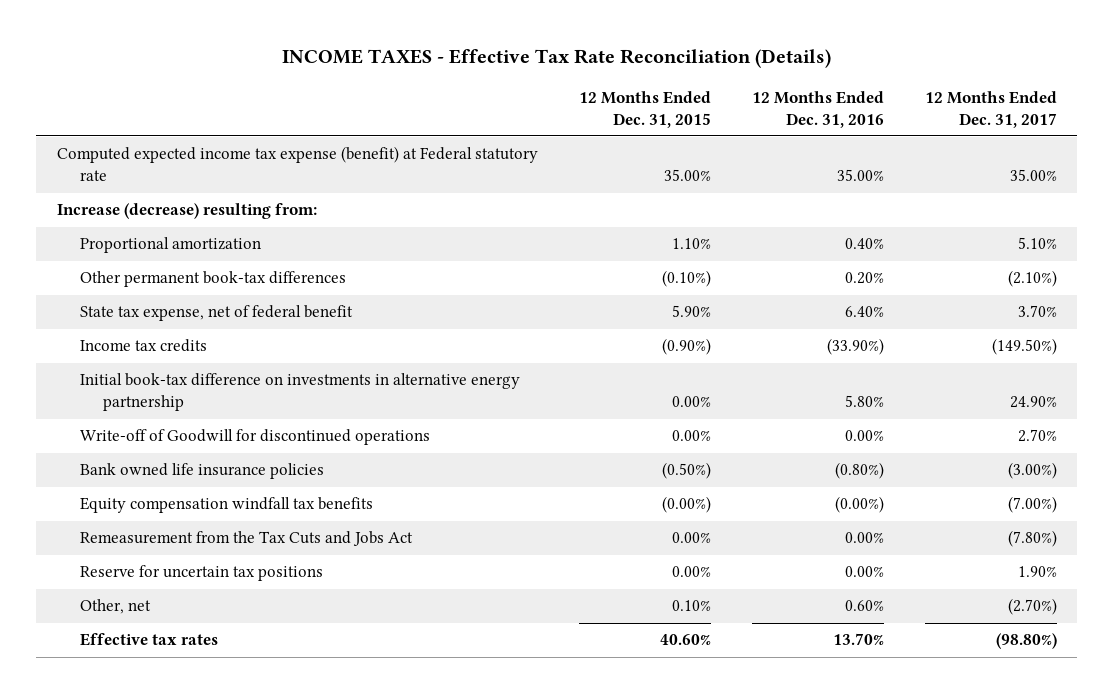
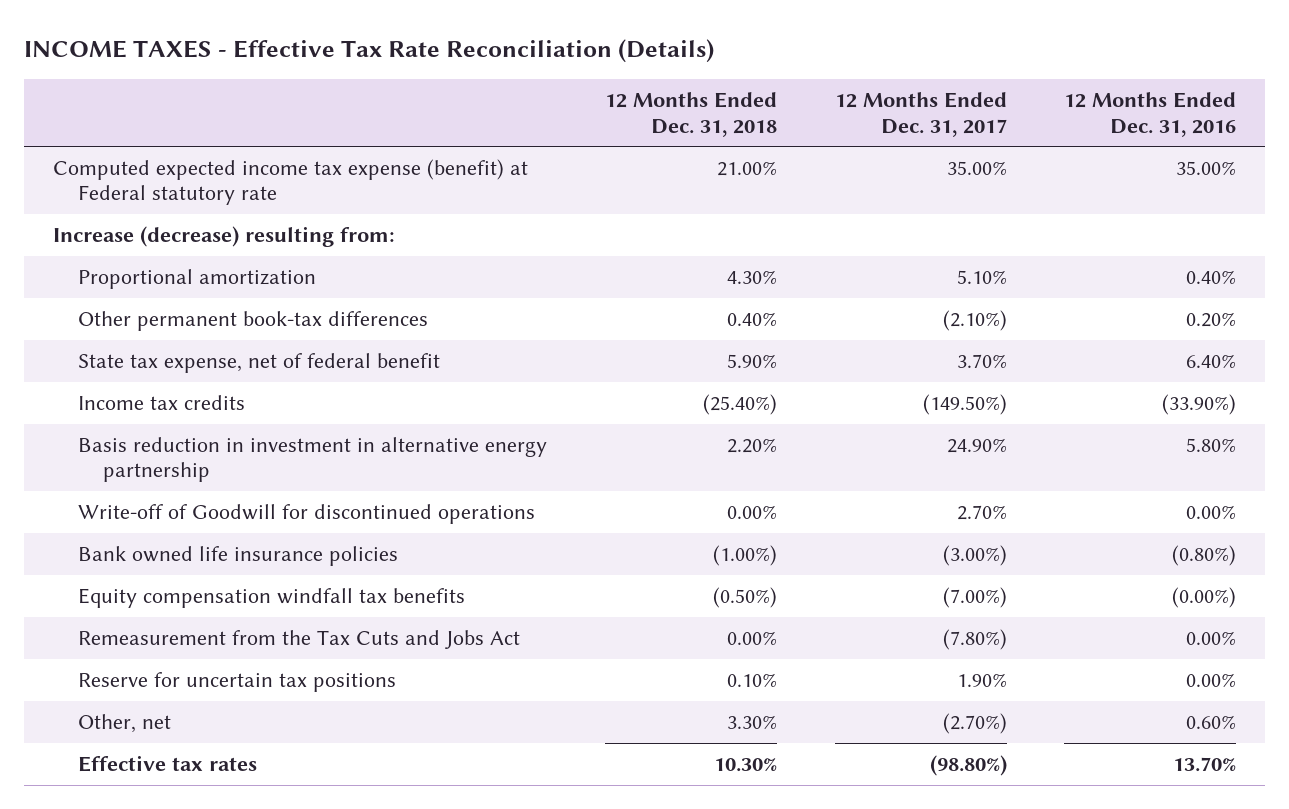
[578,90,711,128] 12 Months Ended Dec. 31, 2015 -> none
none -> [604,92,777,137] 12 Months Ended Dec. 31, 2018
[80,373,521,412] Initial book-tax difference on investments in alternative energy partnership -> [77,436,547,483] Basis reduction in investment in alternative energy partnership

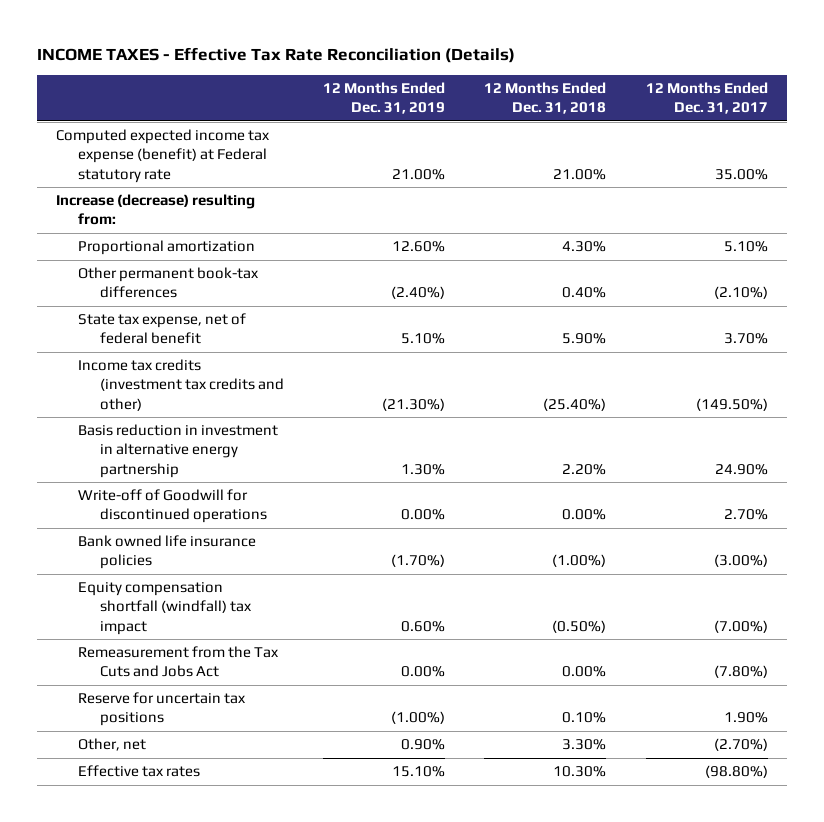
[1064,92,1237,137] 12 Months Ended Dec. 31, 2016 -> none
none -> [323,82,446,115] 12 Months Ended Dec. 31, 2019
[77,394,245,410] Income tax credits -> [78,359,284,411] Income tax credits (investment tax credits and other)
[77,587,465,608] Equity compensation windfall tax benefits -> [78,582,252,635] Equity compensation shortfall (windfall) tax impact

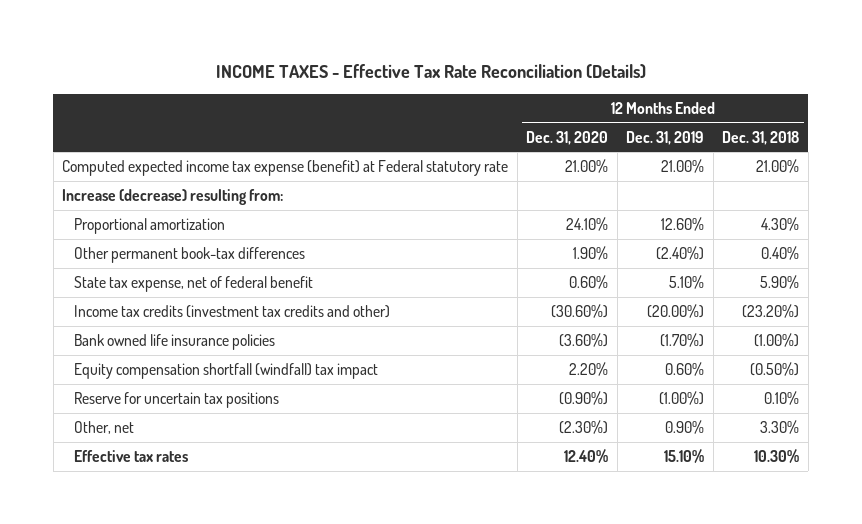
[645,82,768,115] 12 Months Ended Dec. 31, 2017 -> none
none -> [526,130,609,145] Dec. 31, 2020
[78,424,279,478] Basis reduction in investment in alternative energy partnership -> none
[78,489,267,524] Write-off of Goodwill for discontinued operations -> none
[382,397,446,411] (21.30%) -> [647,304,705,319] (20.00%)
[543,397,607,411] (25.40%) -> [742,304,800,319] (23.20%)
[78,646,280,678] Remeasurement from the Tax Cuts and Jobs Act -> none

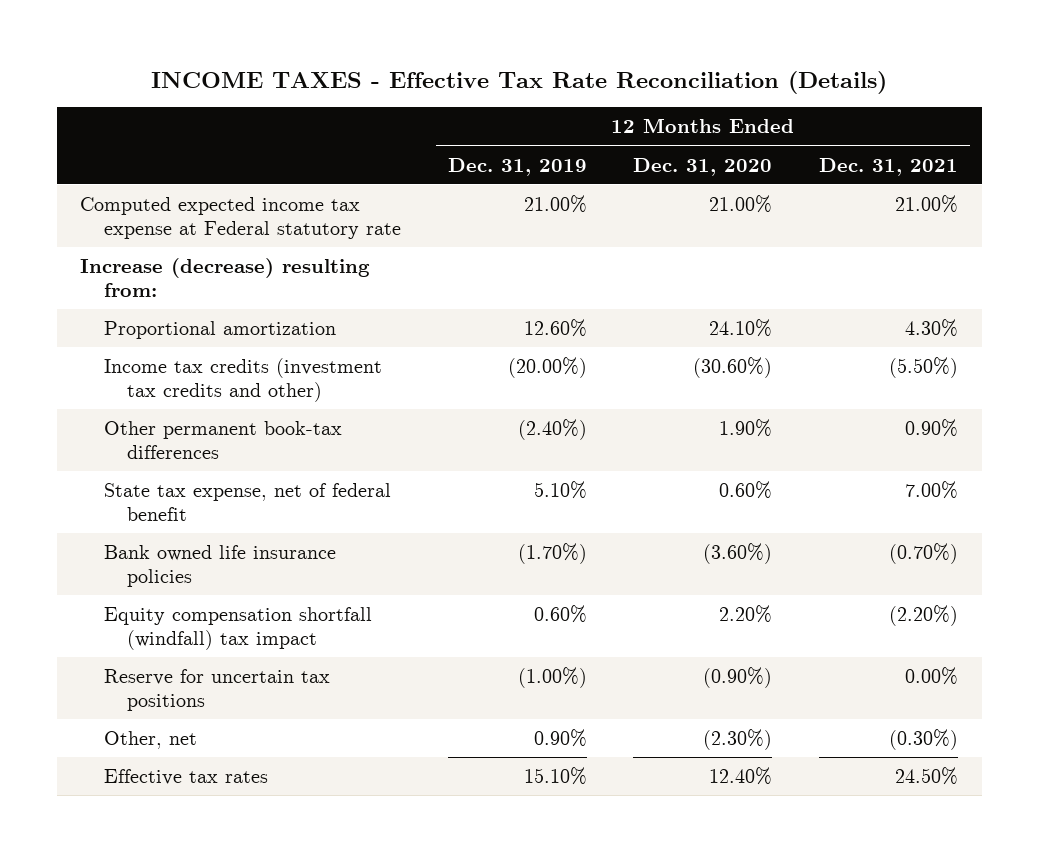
[722,130,800,145] Dec. 31, 2018 -> none
none -> [819,157,959,176] Dec. 31, 2021
[62,160,509,177] Computed expected income tax expense (benefit) at Federal statutory rate -> [80,196,401,239] Computed expected income tax expense at Federal statutory rate
[74,305,391,319] Income tax credits (investment tax credits and other) -> [103,357,382,402] Income tax credits (investment tax credits and other)

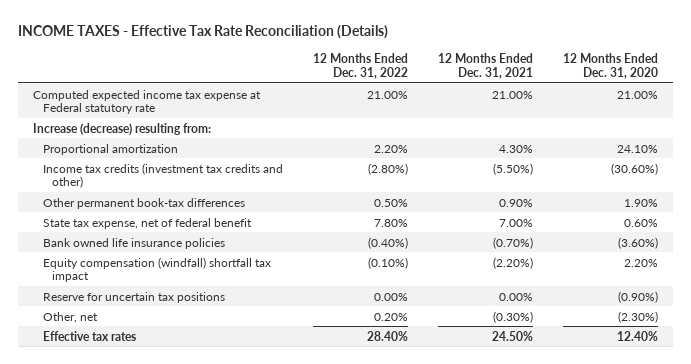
[447,157,587,176] Dec. 31, 2019 -> none
none -> [312,53,408,79] 12 Months Ended Dec. 31, 2022
[103,606,372,650] Equity compensation shortfall (windfall) tax impact -> [42,256,271,283] Equity compensation (windfall) shortfall tax impact

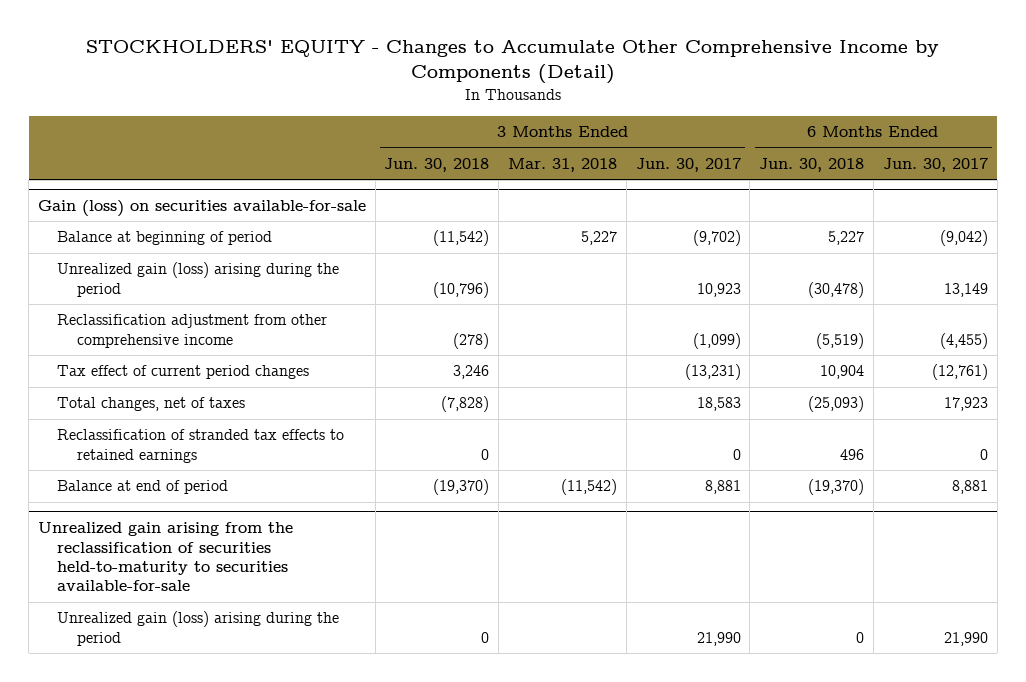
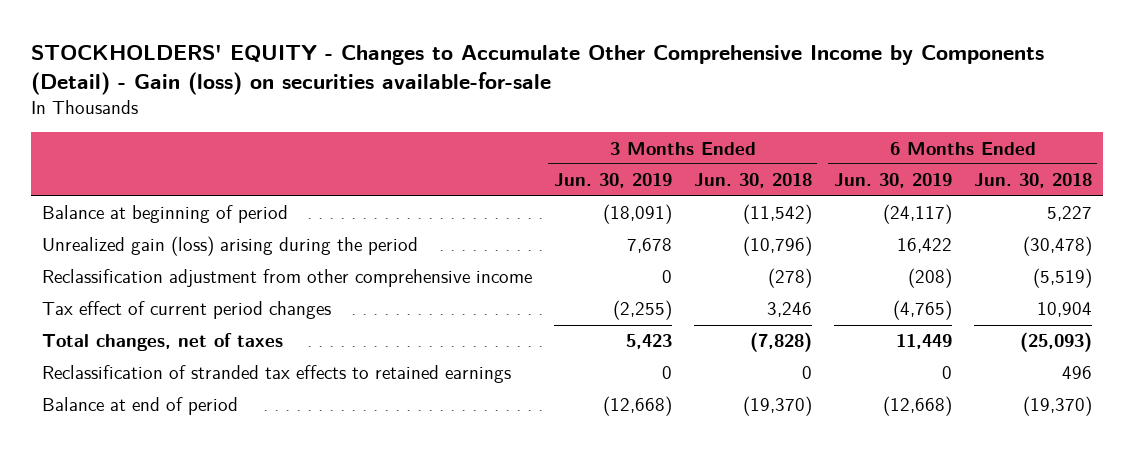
[85,40,939,85] STOCKHOLDERS' EQUITY - Changes to Accumulate Other Comprehensive Income by Components (Detail) -> [30,44,1044,95] STOCKHOLDERS' EQUITY - Changes to Accumulate Other Comprehensive Income by Components (Detail) - Gain (loss) on securities available-for-sale
[508,157,618,172] Mar. 31, 2018 -> none
[635,157,741,172] Jun. 30, 2017 -> none
[882,157,988,172] Jun. 30, 2017 -> none
none -> [553,173,672,189] Jun. 30, 2019
none -> [833,173,952,189] Jun. 30, 2019
[37,200,366,218] Gain (loss) on securities available-for-sale -> none
[37,522,293,592] Unrealized gain arising from the reclassification of securities held-to-maturity to securities available-for-sale -> none
[57,611,340,646] Unrealized gain (loss) arising during the period -> none

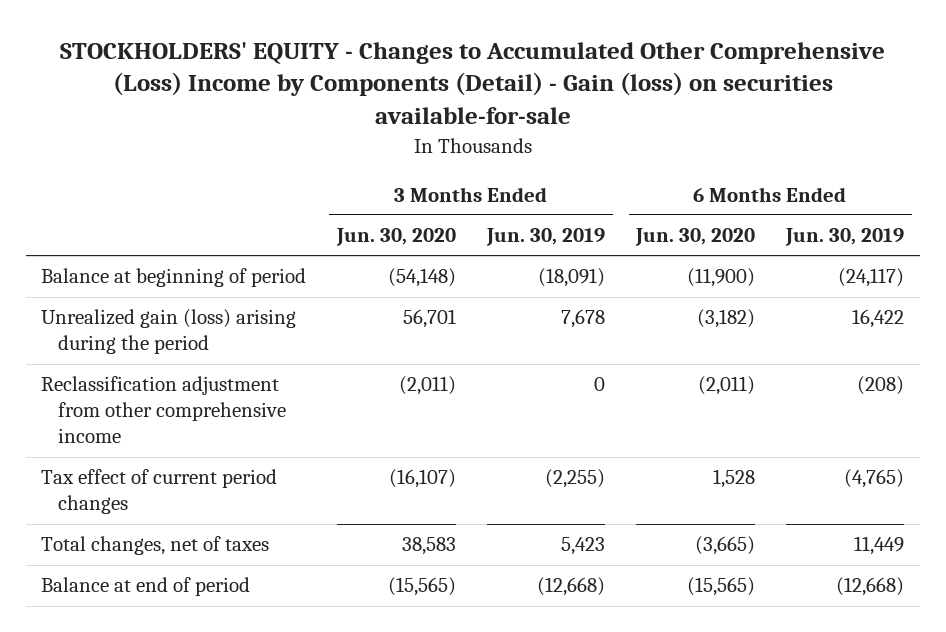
[30,44,1044,95] STOCKHOLDERS' EQUITY - Changes to Accumulate Other Comprehensive Income by Components (Detail) - Gain (loss) on securities available-for-sale -> [59,41,885,125] STOCKHOLDERS' EQUITY - Changes to Accumulated Other Comprehensive (Loss) Income by Components (Detail) - Gain (loss) on securities available-for-sale
[693,173,812,189] Jun. 30, 2018 -> none
[973,173,1092,189] Jun. 30, 2018 -> none
none -> [336,228,457,247] Jun. 30, 2020
none -> [635,228,756,247] Jun. 30, 2020
[41,365,511,384] Reclassification of stranded tax effects to retained earnings -> none

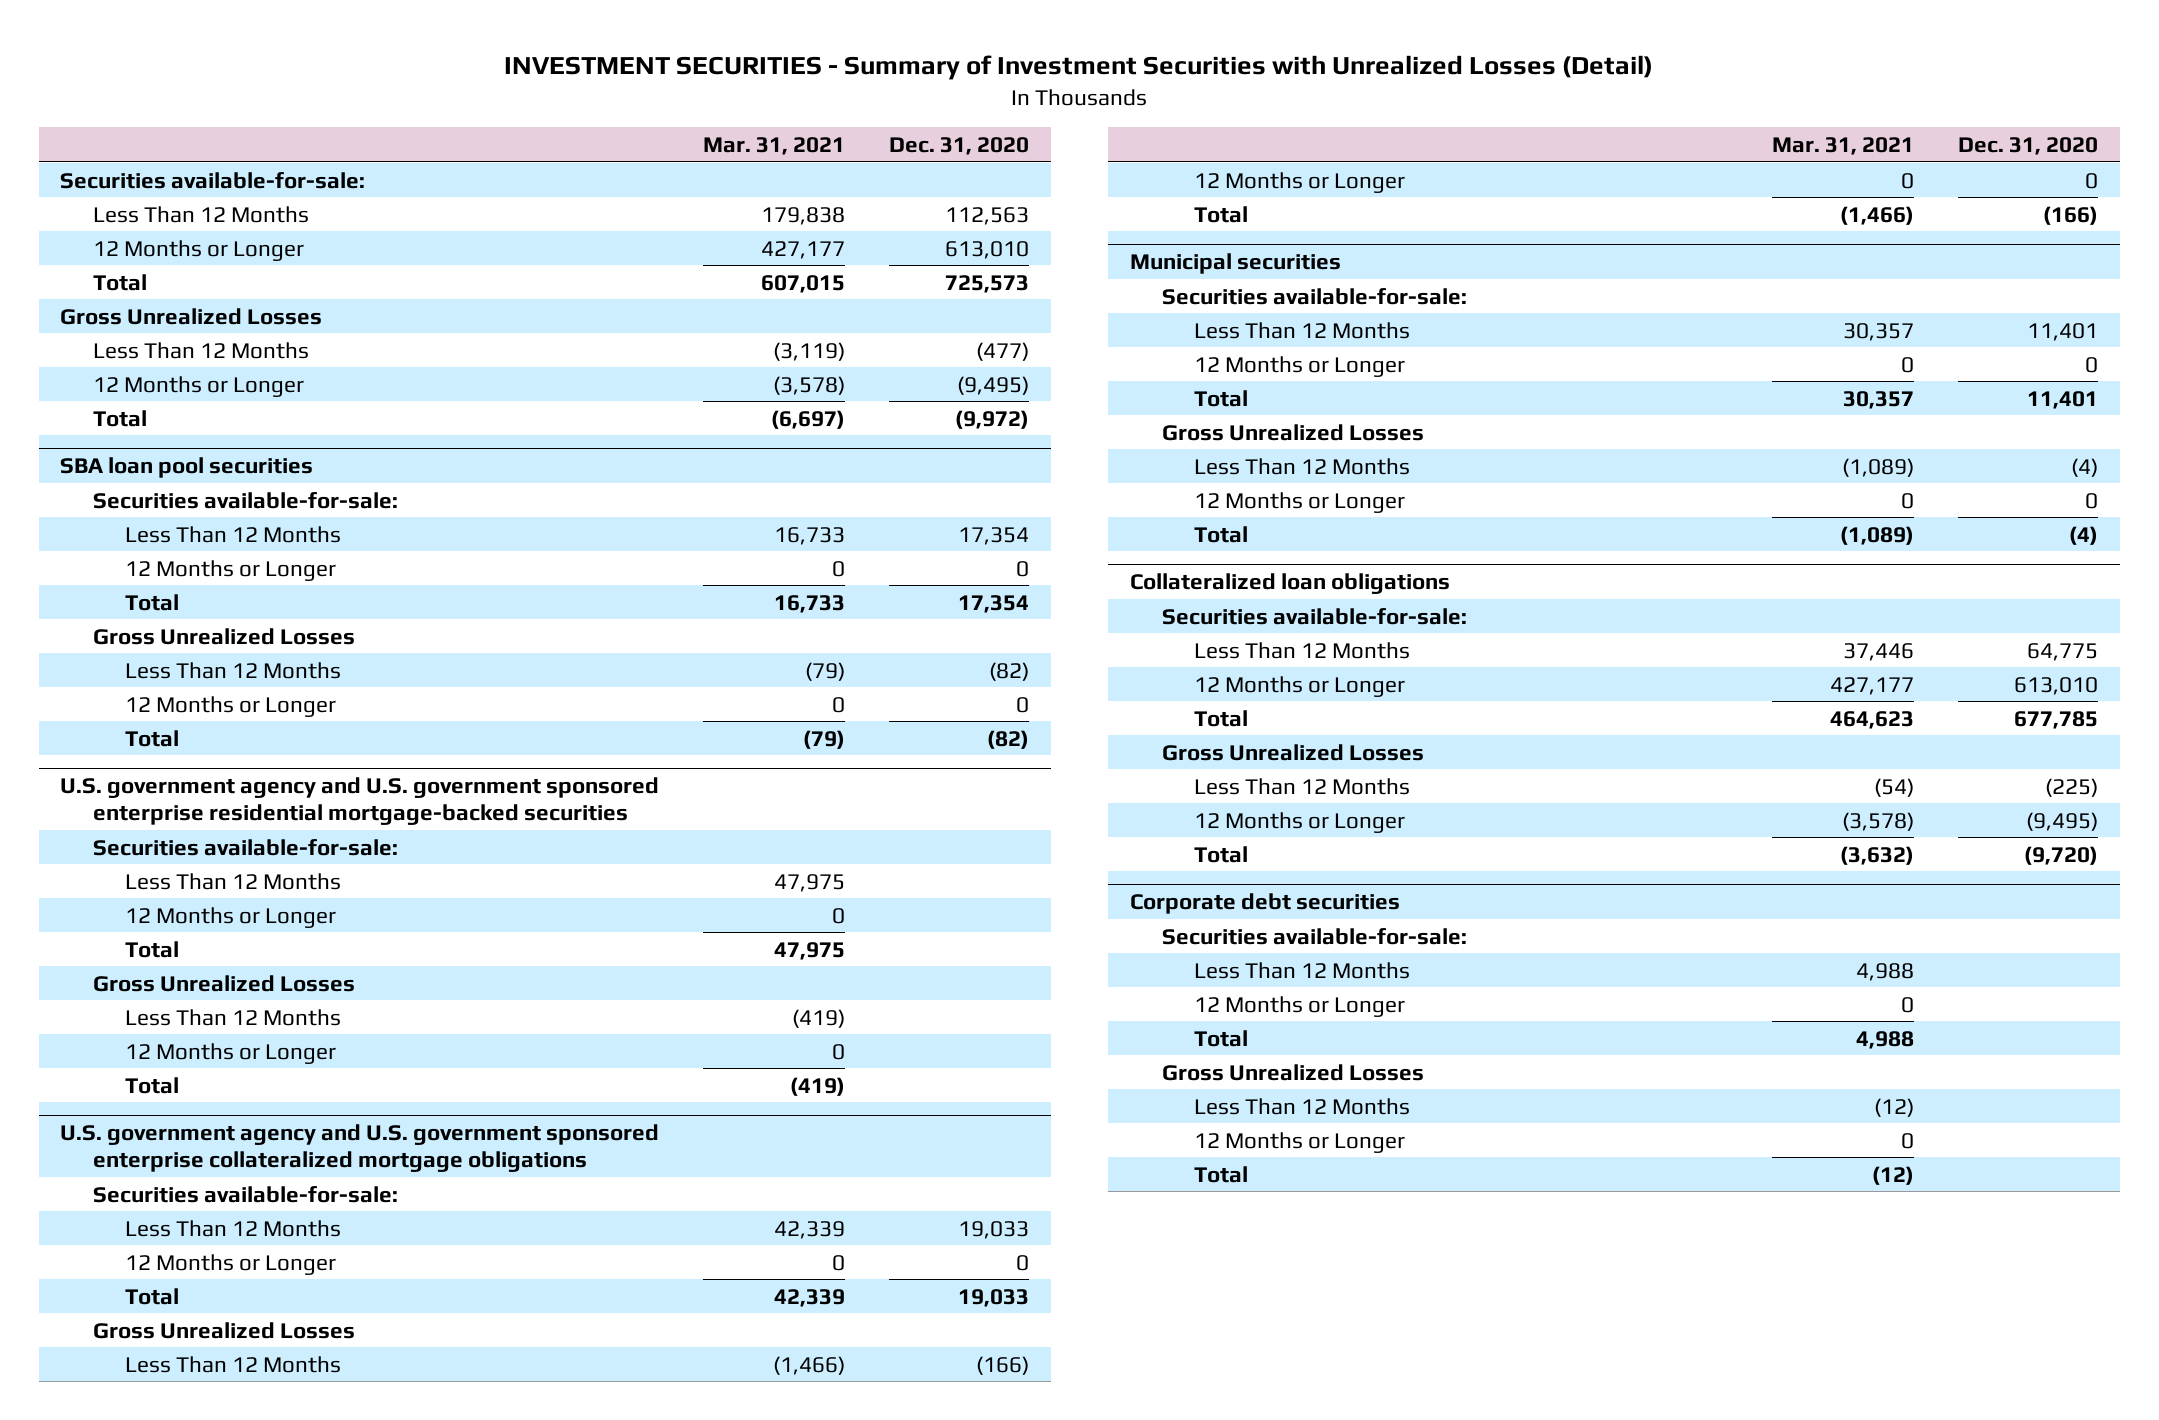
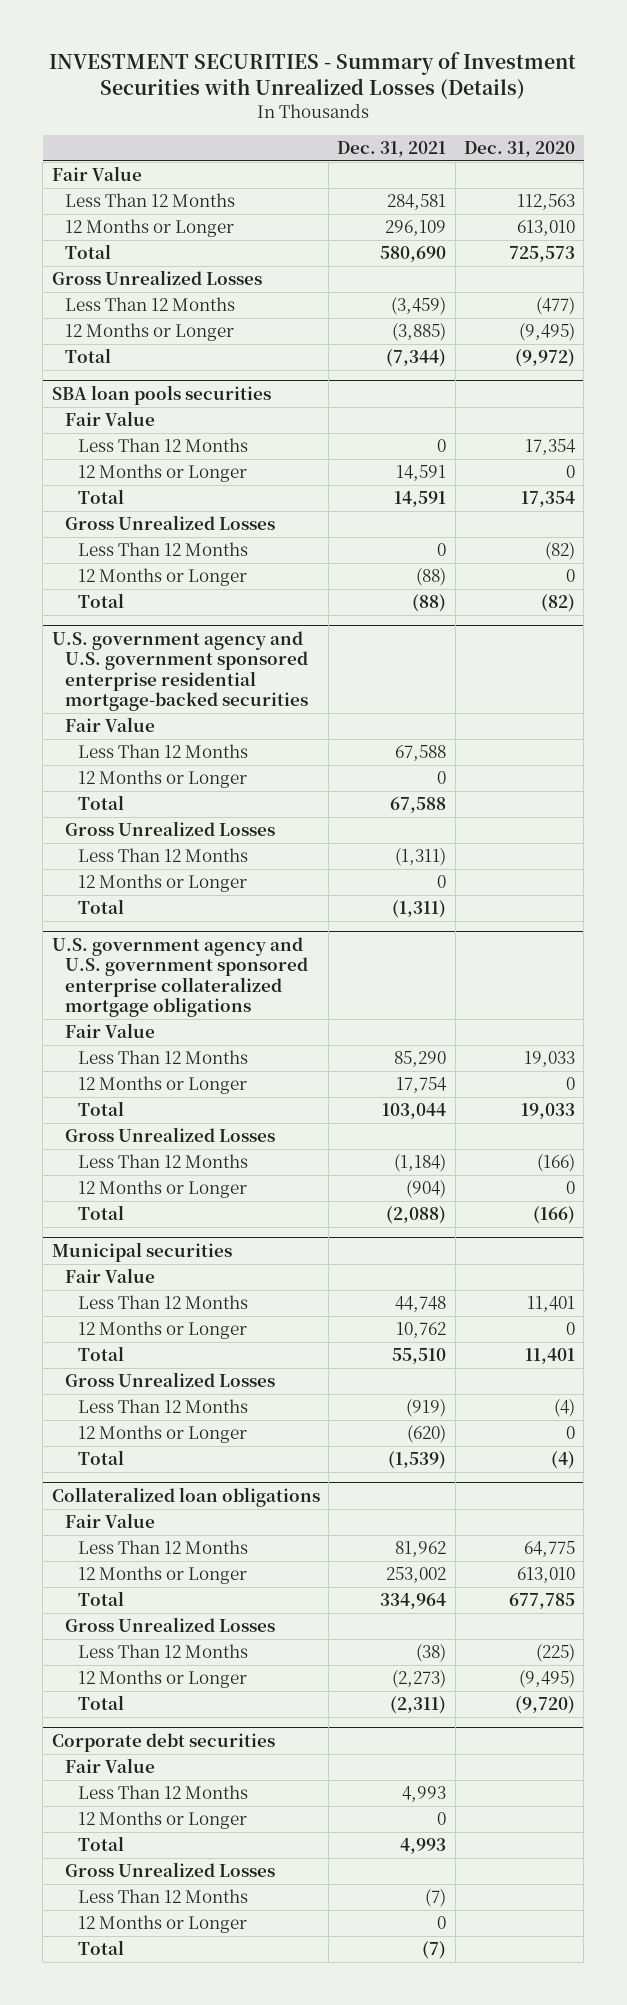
[504,54,1654,80] INVESTMENT SECURITIES - Summary of Investment Securities with Unrealized Losses (Detail) -> [49,51,577,100] INVESTMENT SECURITIES - Summary of Investment Securities with Unrealized Losses (Details)
[703,136,846,155] Mar. 31, 2021 -> none
none -> [337,140,447,157] Dec. 31, 2021
[60,171,366,189] Securities available-for-sale: -> [51,166,142,182] Fair Value
[60,457,314,479] SBA loan pool securities -> [51,384,271,405] SBA loan pools securities
[92,491,398,509] Securities available-for-sale: -> [65,411,156,427] Fair Value
[92,838,398,856] Securities available-for-sale: -> [65,717,156,733] Fair Value
[92,1185,398,1203] Securities available-for-sale: -> [65,1023,156,1039] Fair Value
[1161,287,1467,305] Securities available-for-sale: -> [65,1268,156,1284] Fair Value
[1161,607,1467,625] Securities available-for-sale: -> [65,1513,156,1529] Fair Value
[1161,927,1467,945] Securities available-for-sale: -> [65,1758,156,1774] Fair Value

